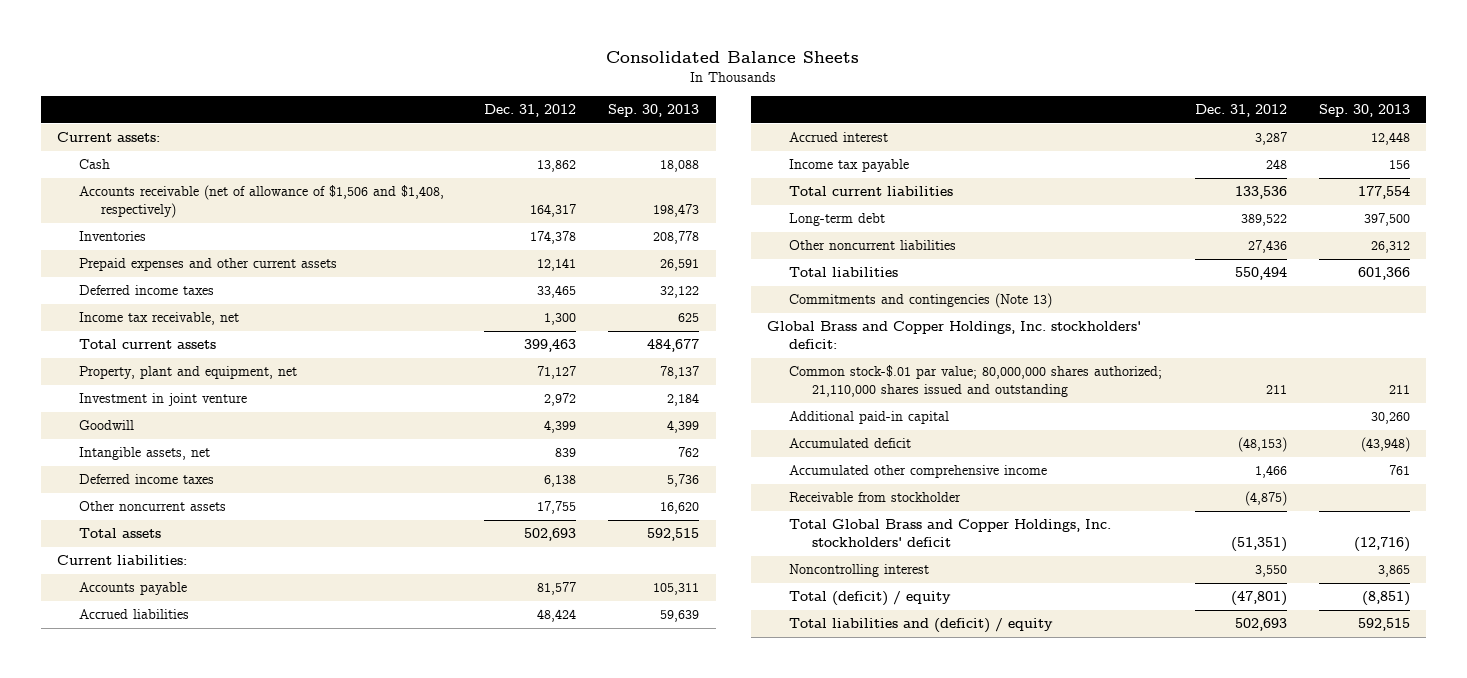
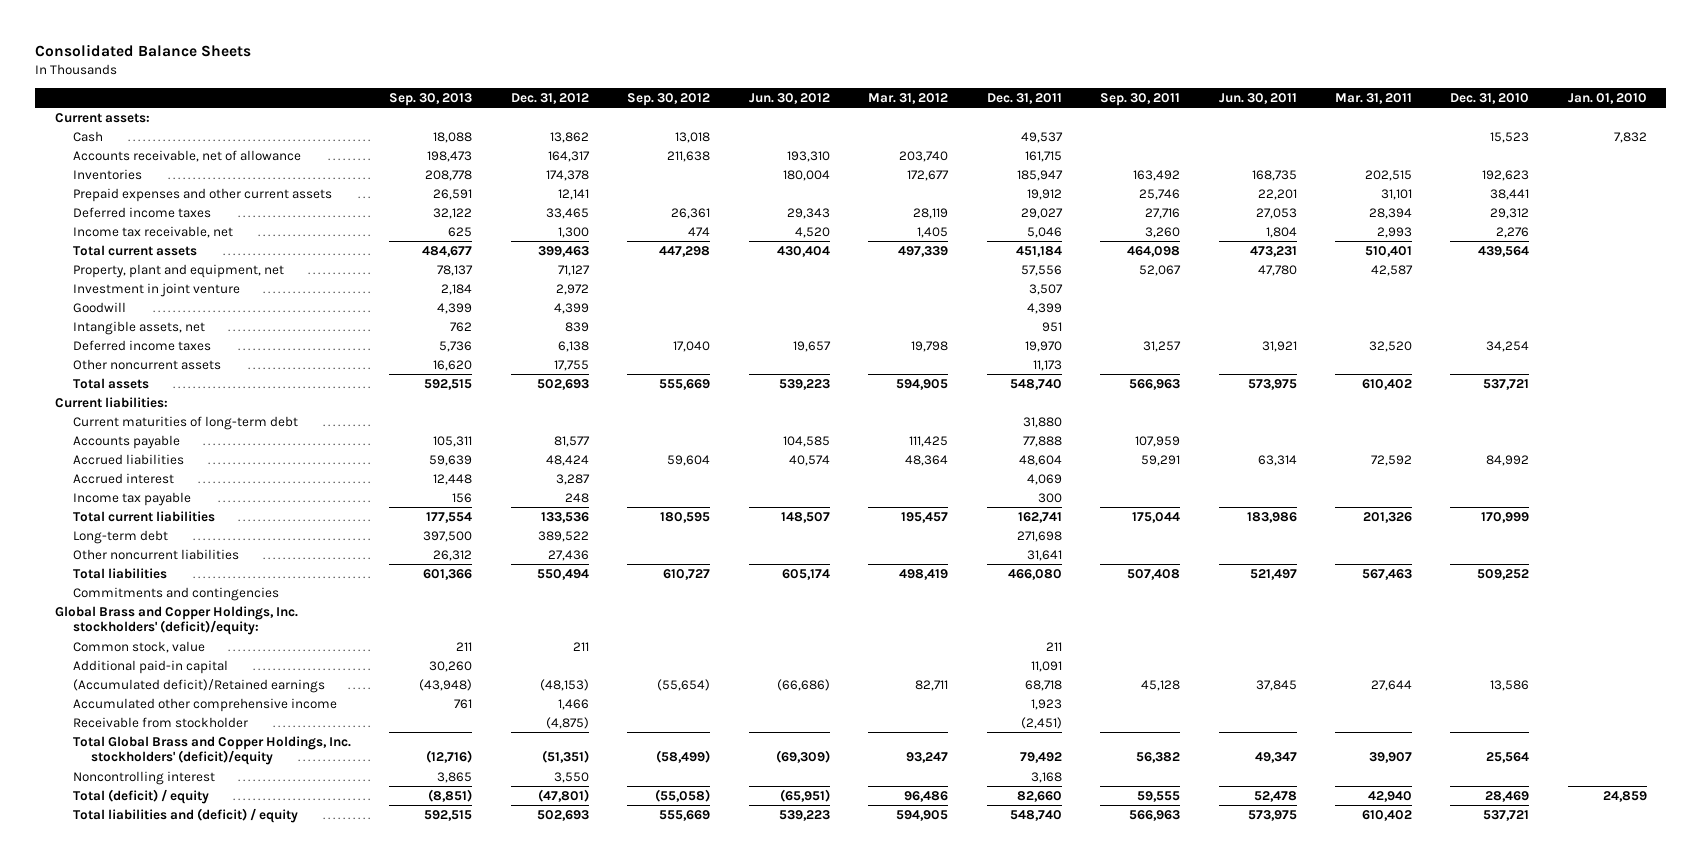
none -> [627,92,711,106] Sep. 30, 2012
none -> [748,92,830,104] Jun. 30, 2012
none -> [868,92,949,104] Mar. 31, 2012
none -> [986,92,1062,104] Dec. 31, 2011
none -> [1100,92,1181,106] Sep. 30, 2011
none -> [1218,92,1297,104] Jun. 30, 2011
none -> [1334,92,1412,104] Mar. 31, 2011
none -> [1450,92,1530,104] Dec. 31, 2010
none -> [1567,92,1647,104] Jan. 01, 2010
[78,185,444,219] Accounts receivable (net of allowance of $1,506 and $1,408, respectively) -> [72,149,301,162] Accounts receivable, net of allowance
none -> [72,415,298,430] Current maturities of long-term debt
[789,293,1053,309] Commitments and contingencies (Note 13) -> [72,586,279,601] Commitments and contingencies
[767,321,1142,350] Global Brass and Copper Holdings, Inc. stockholders' deficit: -> [54,605,298,636] Global Brass and Copper Holdings, Inc. stockholders' (deficit)/equity:
[789,365,1163,398] Common stock-$.01 par value; 80,000,000 shares authorized; 21,110,000 shares issued and outstanding -> [72,640,205,653] Common stock, value
[789,438,912,449] Accumulated deficit -> [72,678,325,693] (Accumulated deficit)/Retained earnings
[789,519,1112,548] Total Global Brass and Copper Holdings, Inc. stockholders' deficit -> [72,735,351,766] Total Global Brass and Copper Holdings, Inc. stockholders' (deficit)/equity

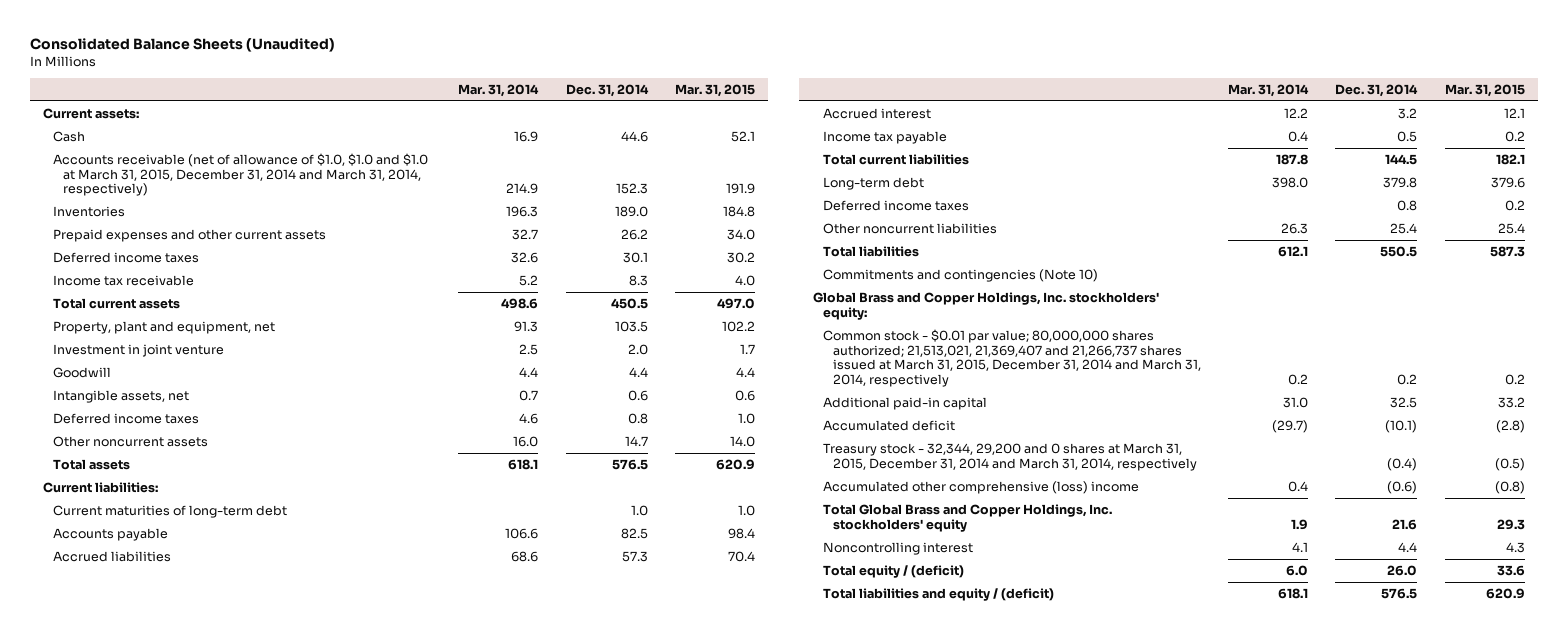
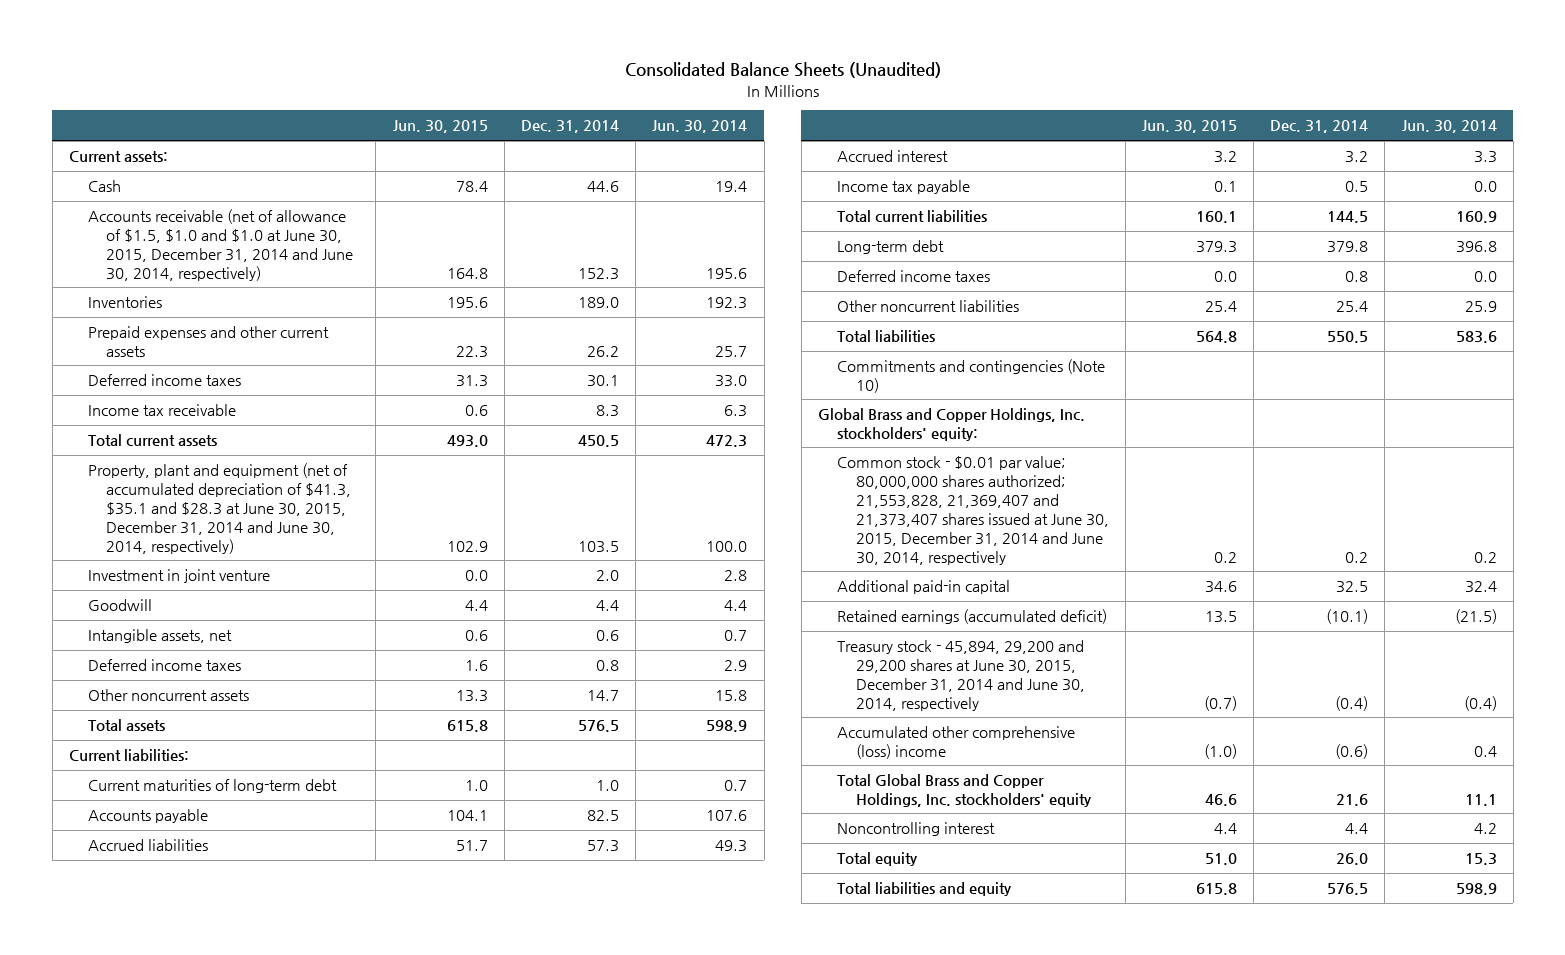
[458,84,540,98] Mar. 31, 2014 -> none
[674,84,755,98] Mar. 31, 2015 -> none
none -> [392,120,488,134] Jun. 30, 2015
none -> [652,120,748,134] Jun. 30, 2014
[53,152,429,197] Accounts receivable (net of allowance of $1.0, $1.0 and $1.0 at March 31, 2015, December 31, 2014 and March 31, 2014, respectively) -> [87,209,354,281] Accounts receivable (net of allowance of $1.5, $1.0 and $1.0 at June 30, 2015, December 31, 2014 and June 30, 2014, respectively)
[53,320,276,334] Property, plant and equipment, net -> [87,463,352,554] Property, plant and equipment (net of accumulated depreciation of $41.3, $35.1 and $28.3 at June 30, 2015, December 31, 2014 and June 30, 2014, respectively)
[822,328,1201,387] Common stock - $0.01 par value; 80,000,000 shares authorized; 21,513,021, 21,369,407 and 21,266,737 shares issued at March 31, 2015, December 31, 2014 and March 31, 2014, respectively -> [836,456,1109,565] Common stock - $0.01 par value; 80,000,000 shares authorized; 21,553,828, 21,369,407 and 21,373,407 shares issued at June 30, 2015, December 31, 2014 and June 30, 2014, respectively
[822,419,955,431] Accumulated deficit -> [836,609,1107,625] Retained earnings (accumulated deficit)
[822,442,1197,471] Treasury stock - 32,344, 29,200 and 0 shares at March 31, 2015, December 31, 2014 and March 31, 2014, respectively -> [836,640,1085,711] Treasury stock - 45,894, 29,200 and 29,200 shares at June 30, 2015, December 31, 2014 and June 30, 2014, respectively
[822,564,964,578] Total equity / (deficit) -> [836,852,918,867] Total equity
[822,587,1054,601] Total liabilities and equity / (deficit) -> [836,882,1012,897] Total liabilities and equity

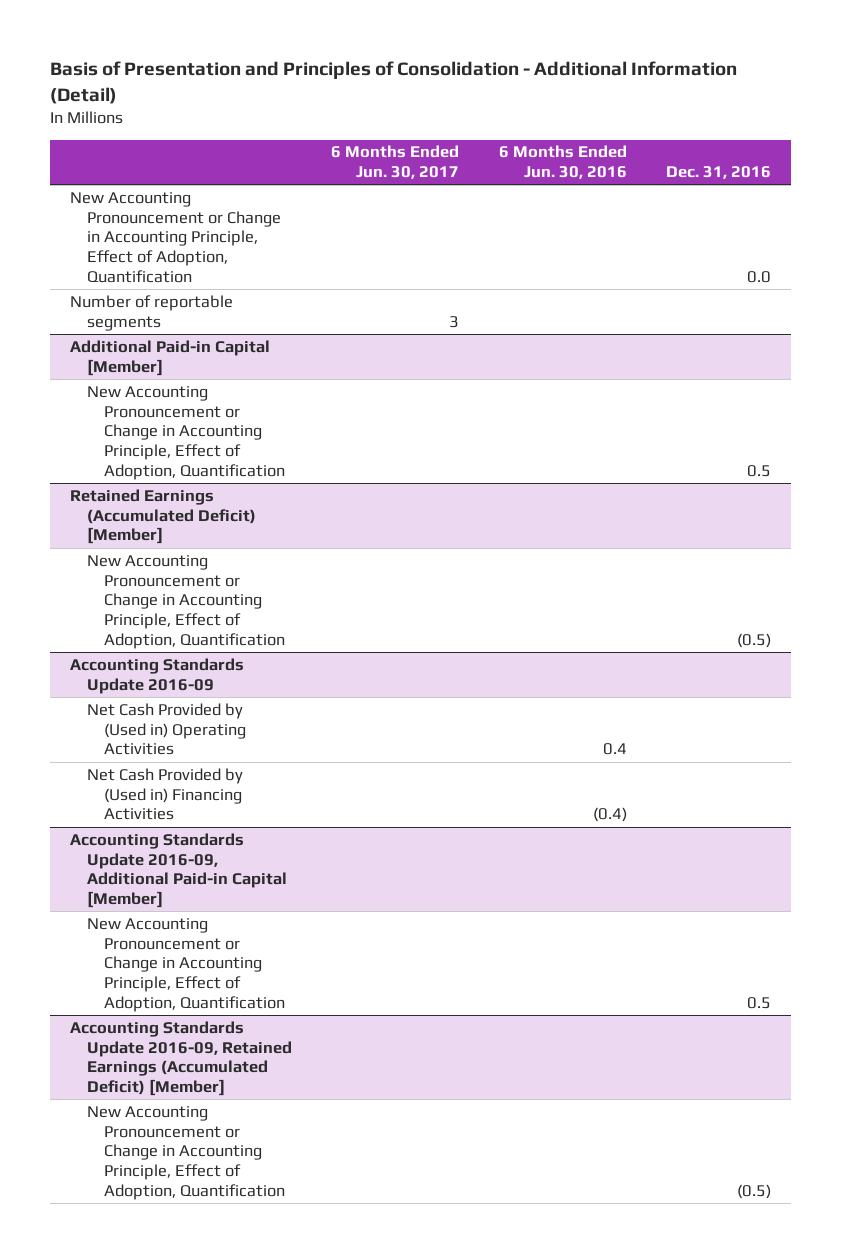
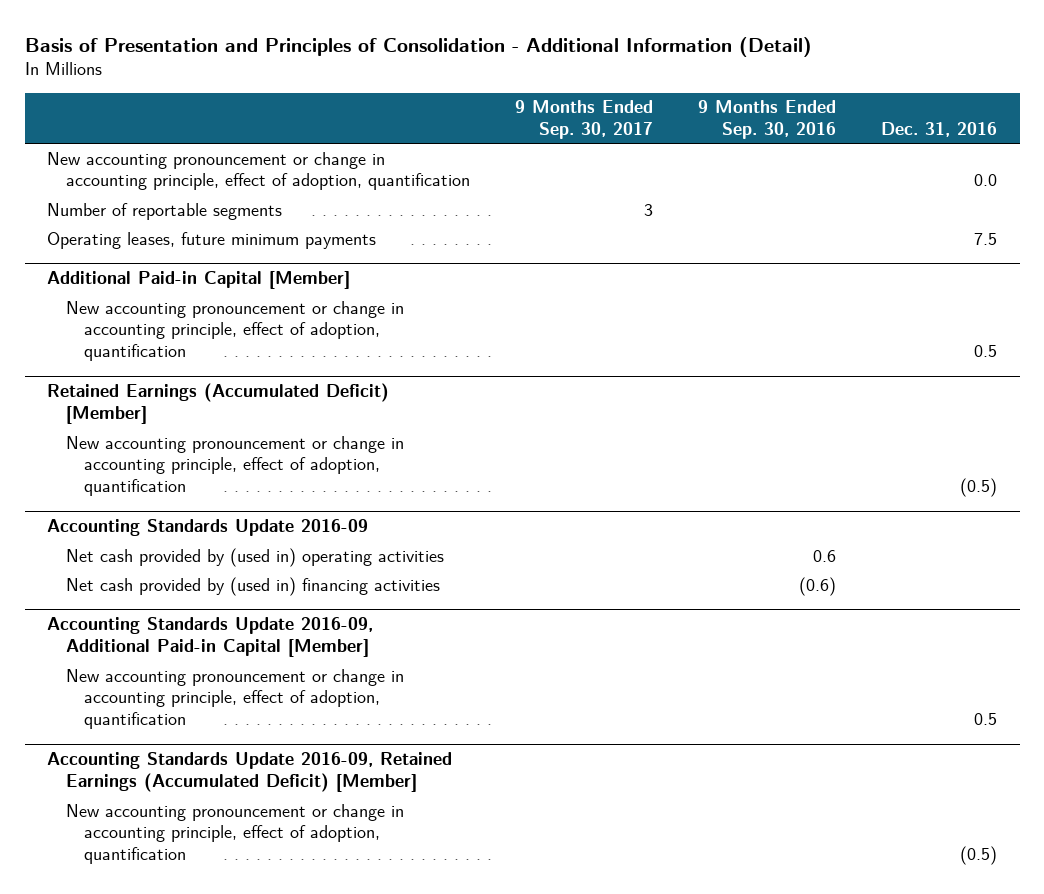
[331,145,460,180] 6 Months Ended Jun. 30, 2017 -> none
[498,145,627,180] 6 Months Ended Jun. 30, 2016 -> none
none -> [514,100,653,140] 9 Months Ended Sep. 30, 2017
none -> [697,100,836,140] 9 Months Ended Sep. 30, 2016
[69,191,281,283] New Accounting Pronouncement or Change in Accounting Principle, Effect of Adoption, Quantification -> [47,151,470,191] New accounting pronouncement or change in accounting principle, effect of adoption, quantification
none -> [47,231,377,249] Operating leases, future minimum payments
[86,385,286,480] New Accounting Pronouncement or Change in Accounting Principle, Effect of Adoption, Quantification -> [65,300,404,362] New accounting pronouncement or change in accounting principle, effect of adoption, quantification
[86,554,286,649] New Accounting Pronouncement or Change in Accounting Principle, Effect of Adoption, Quantification -> [65,435,404,497] New accounting pronouncement or change in accounting principle, effect of adoption, quantification
[86,702,247,756] Net Cash Provided by (Used in) Operating Activities -> [65,547,444,567] Net cash provided by (used in) operating activities
[86,767,243,821] Net Cash Provided by (Used in) Financing Activities -> [65,576,440,596] Net cash provided by (used in) financing activities
[86,917,286,1012] New Accounting Pronouncement or Change in Accounting Principle, Effect of Adoption, Quantification -> [65,668,404,730] New accounting pronouncement or change in accounting principle, effect of adoption, quantification
[86,1105,286,1200] New Accounting Pronouncement or Change in Accounting Principle, Effect of Adoption, Quantification -> [65,803,404,865] New accounting pronouncement or change in accounting principle, effect of adoption, quantification

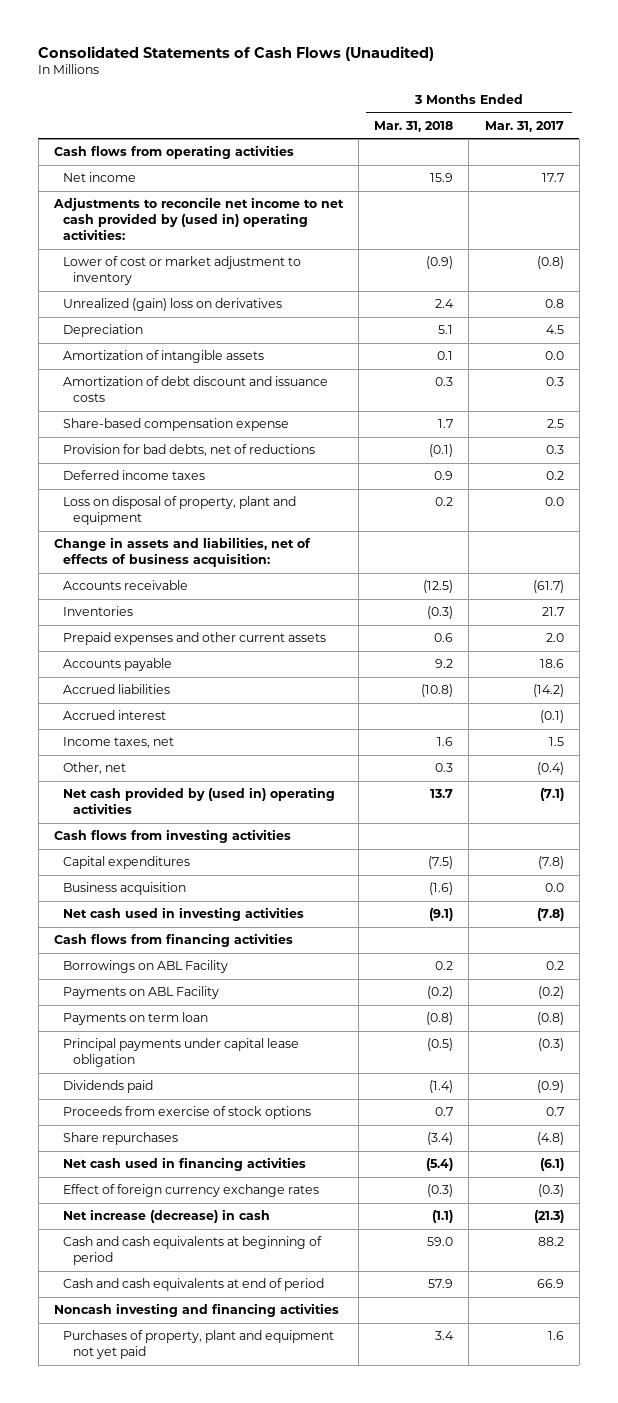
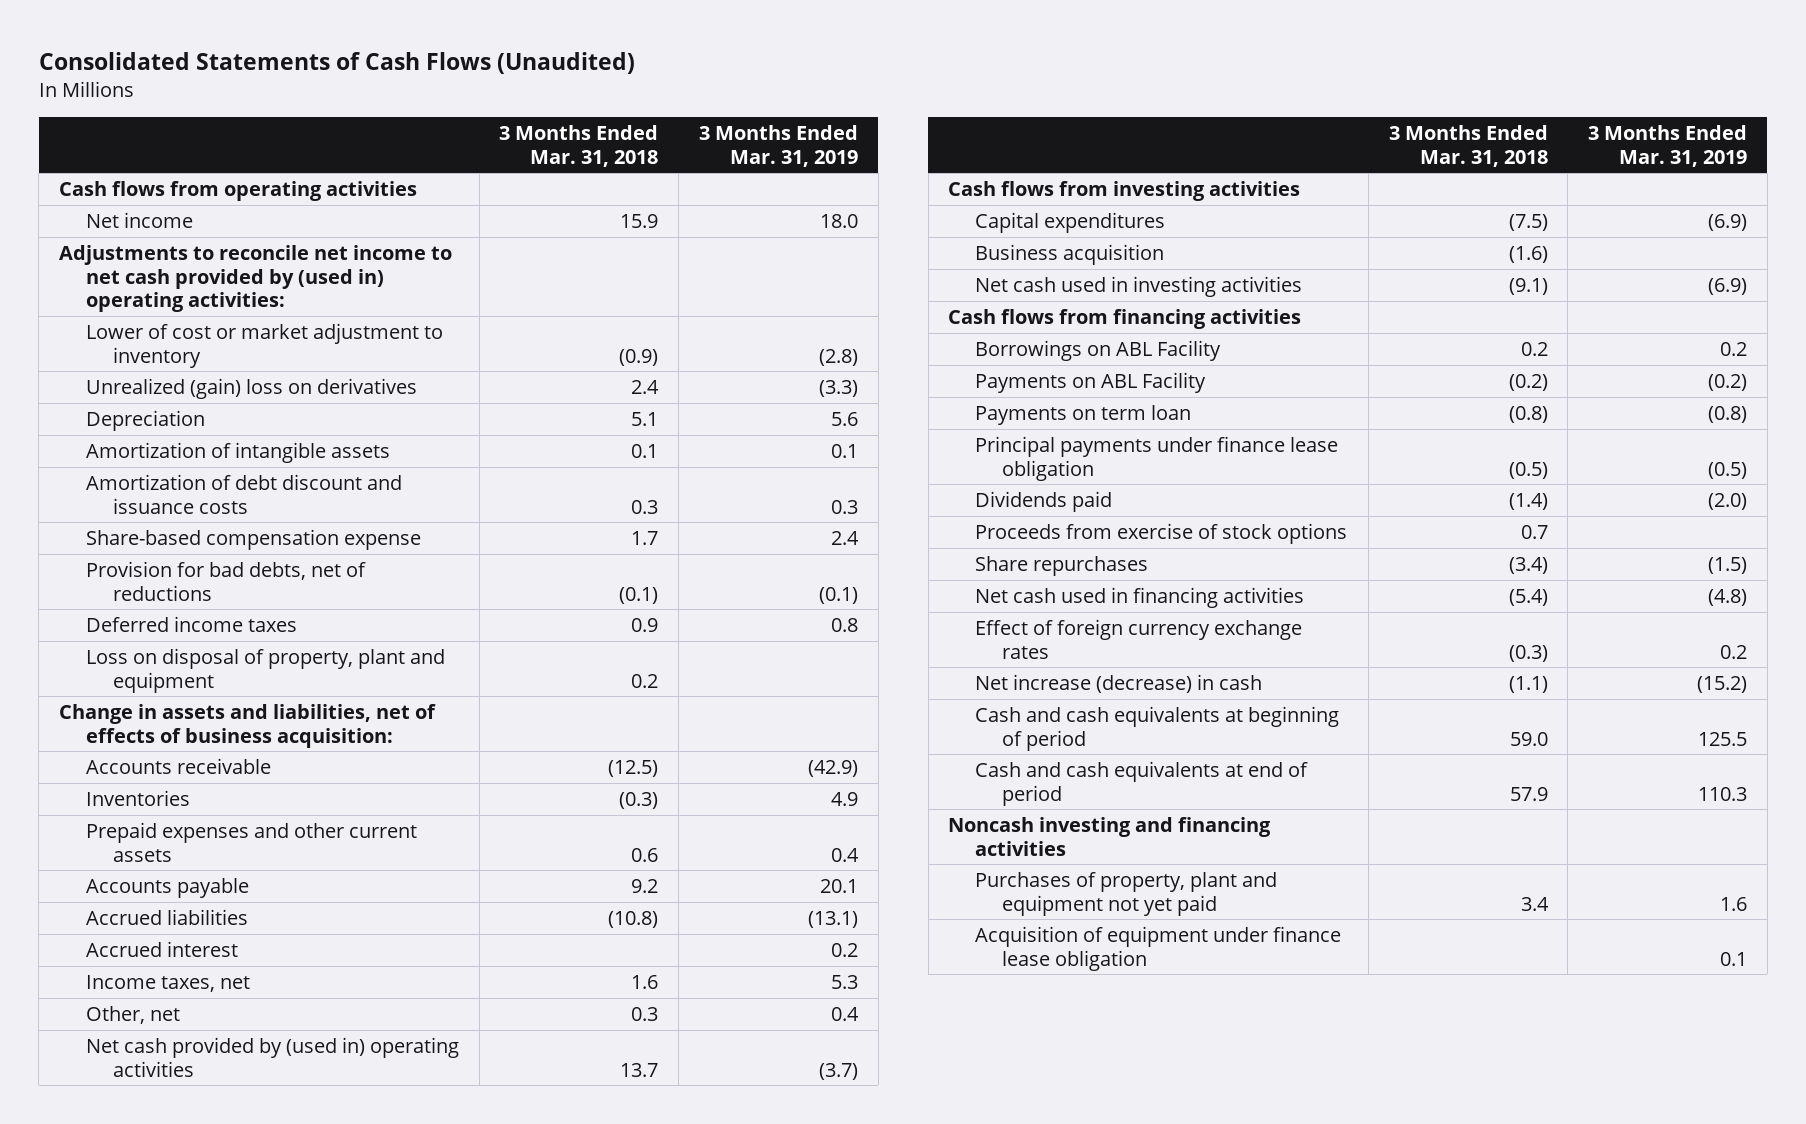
[484,120,564,132] Mar. 31, 2017 -> none
none -> [698,125,858,167] 3 Months Ended Mar. 31, 2019
[63,1038,300,1068] Principal payments under capital lease obligation -> [975,436,1339,481] Principal payments under finance lease obligation
none -> [975,926,1342,971] Acquisition of equipment under finance lease obligation

